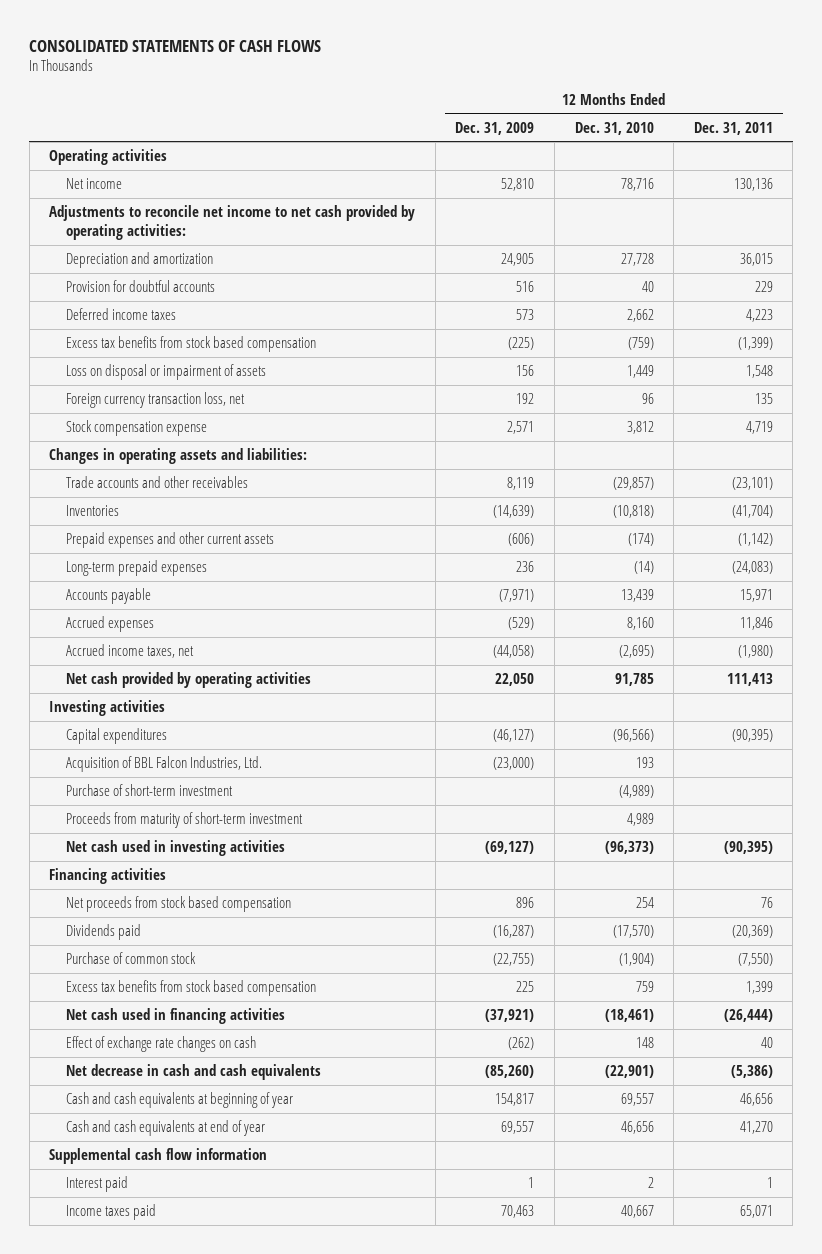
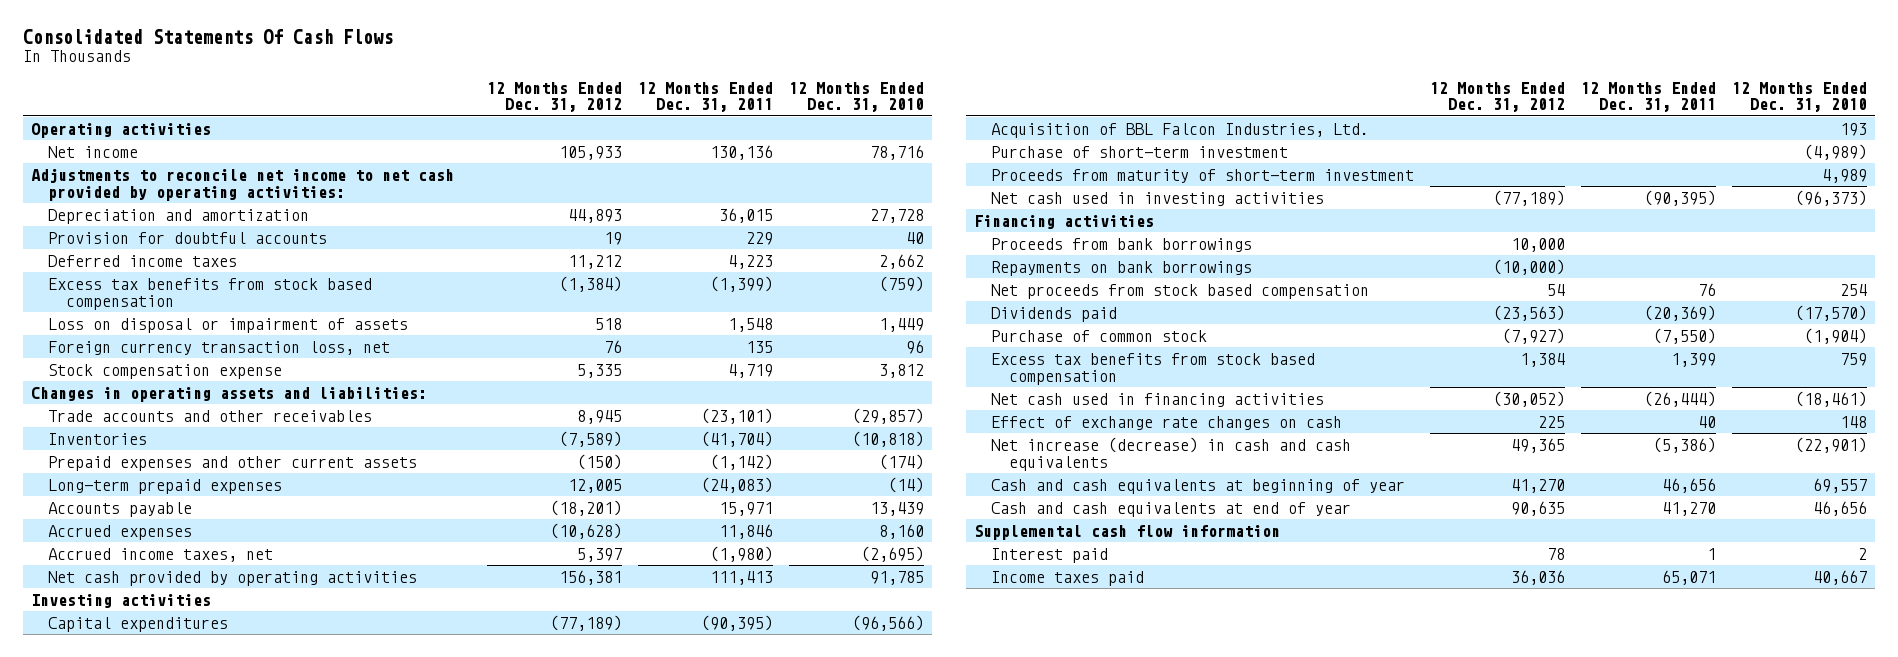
[29,39,322,52] CONSOLIDATED STATEMENTS OF CASH FLOWS -> [22,28,393,44] Consolidated Statements Of Cash Flows
[455,121,535,135] Dec. 31, 2009 -> none
none -> [487,81,623,113] 12 Months Ended Dec. 31, 2012
none -> [991,237,1253,252] Proceeds from bank borrowings
none -> [991,260,1253,276] Repayments on bank borrowings
[65,1064,321,1081] Net decrease in cash and cash equivalents -> [991,436,1352,471] Net increase (decrease) in cash and cash equivalents

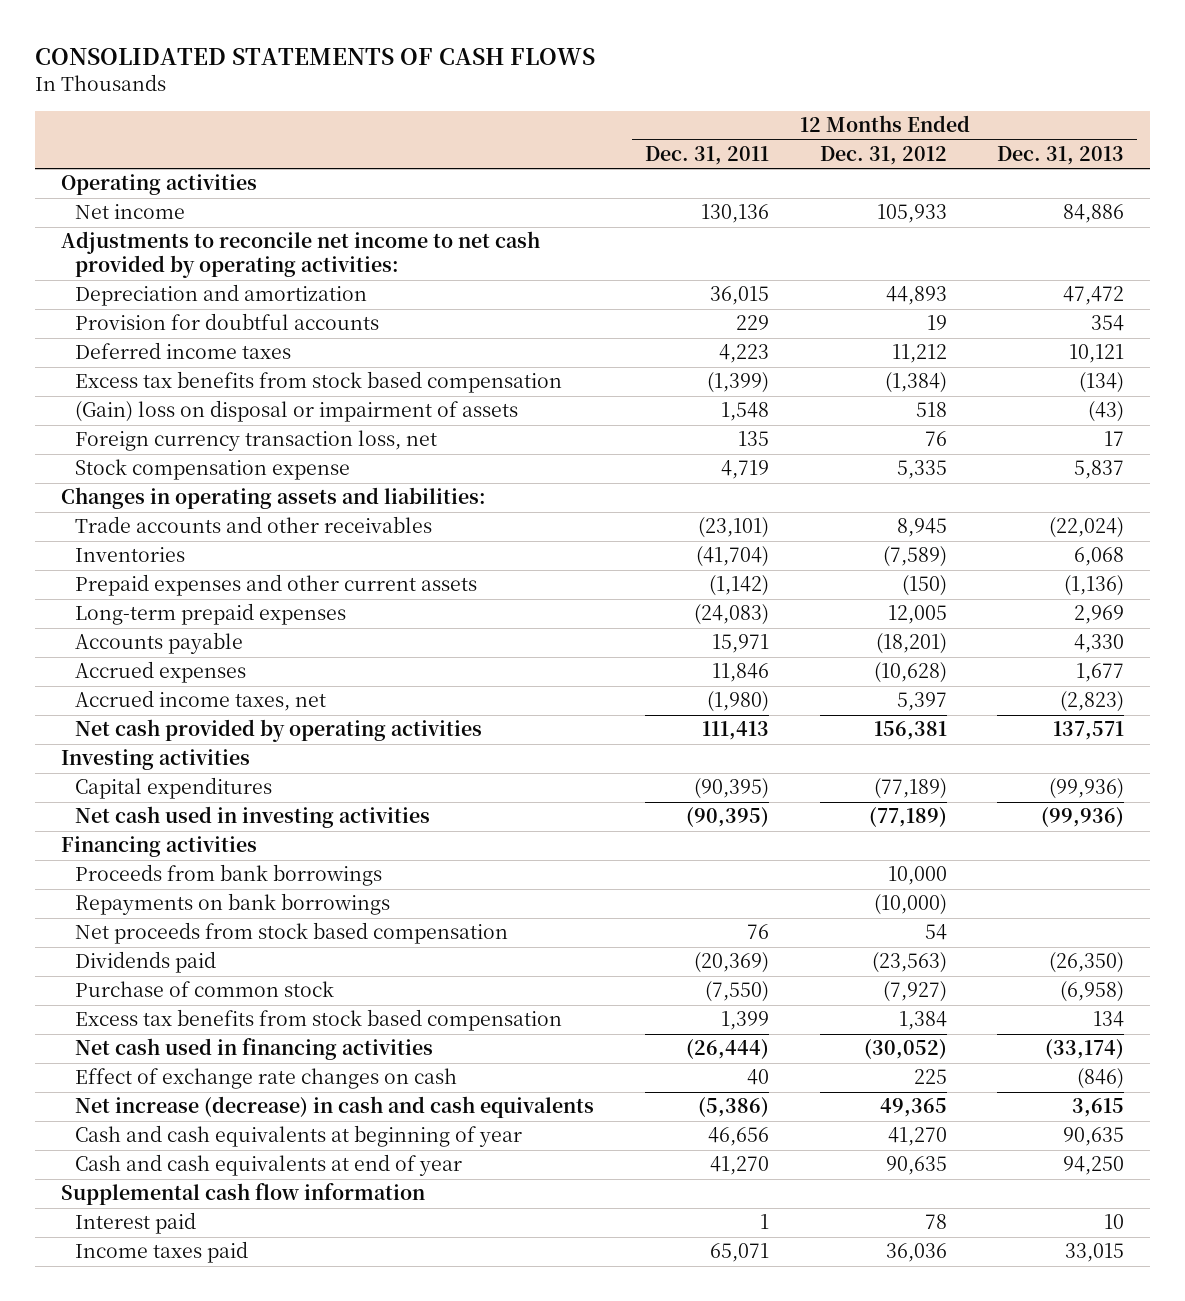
[22,28,393,44] Consolidated Statements Of Cash Flows -> [35,48,596,66] CONSOLIDATED STATEMENTS OF CASH FLOWS
[788,81,924,113] 12 Months Ended Dec. 31, 2010 -> none
none -> [997,145,1125,165] Dec. 31, 2013
[48,317,409,333] Loss on disposal or impairment of assets -> [75,400,519,423] (Gain) loss on disposal or impairment of assets
[991,122,1370,138] Acquisition of BBL Falcon Industries, Ltd. -> none
[991,145,1289,158] Purchase of short-term investment -> none
[991,168,1415,183] Proceeds from maturity of short-term investment -> none

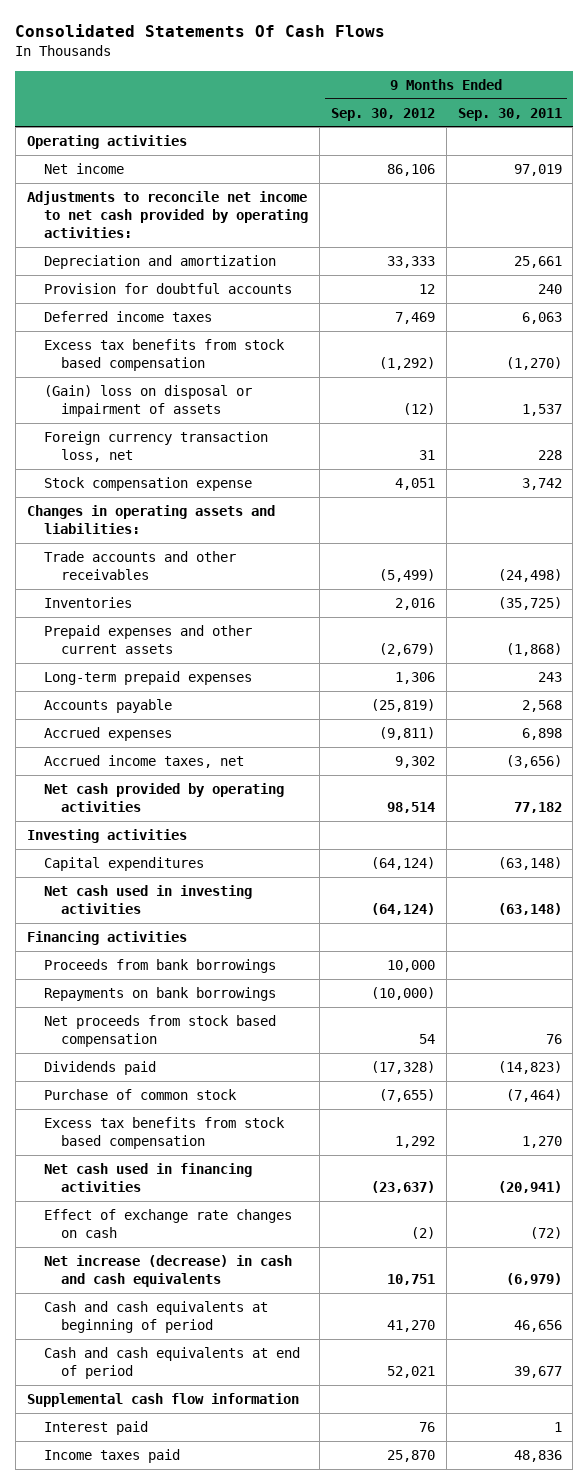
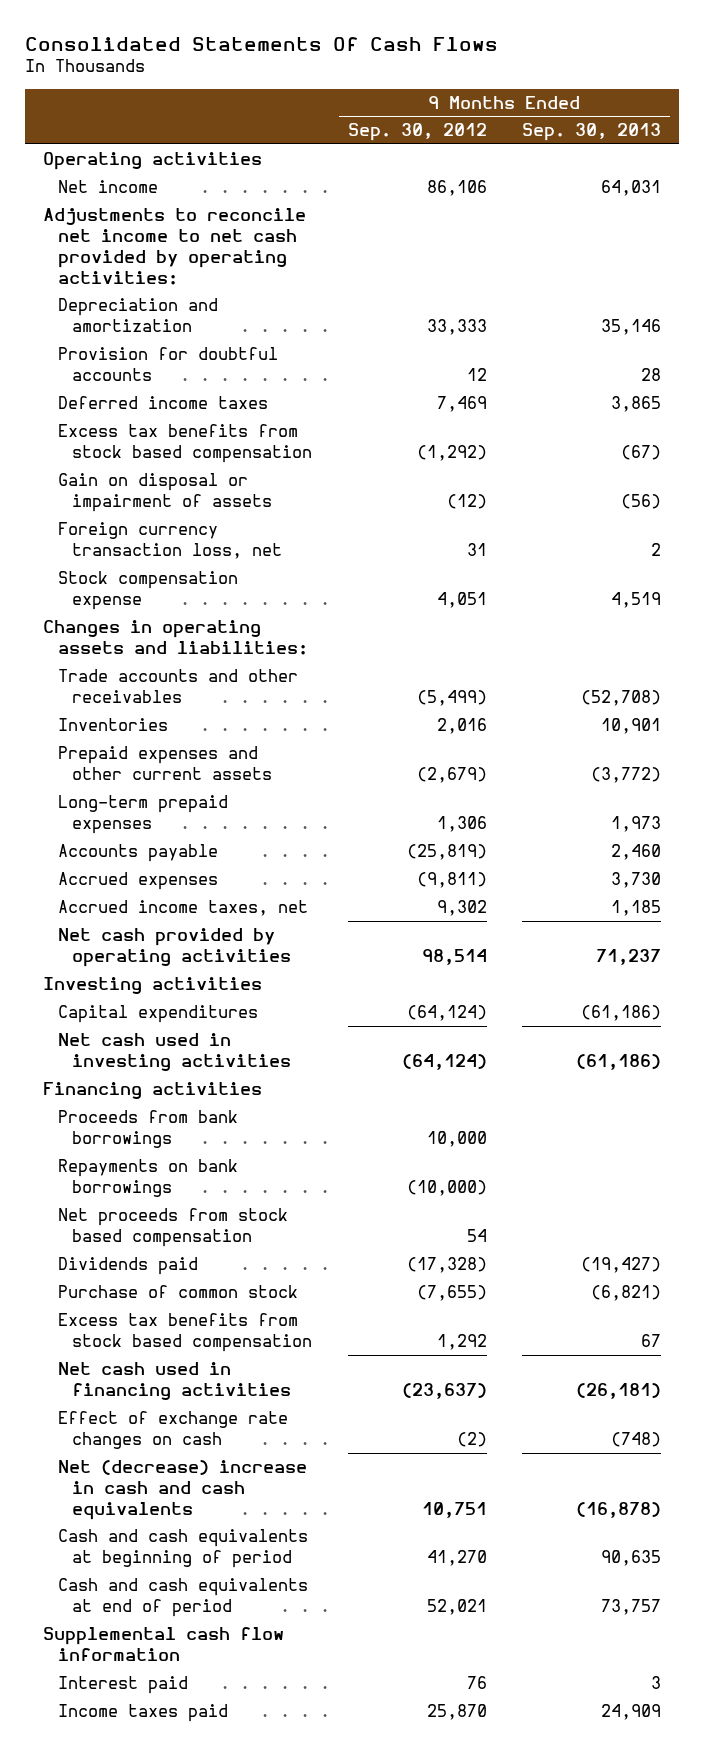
[457,107,562,121] Sep. 30, 2011 -> none
none -> [521,123,661,142] Sep. 30, 2013
[43,385,252,418] (Gain) loss on disposal or impairment of assets -> [57,472,273,512] Gain on disposal or impairment of assets
[43,1255,292,1288] Net increase (decrease) in cash and cash equivalents -> [57,1459,307,1520] Net (decrease) increase in cash and cash equivalents

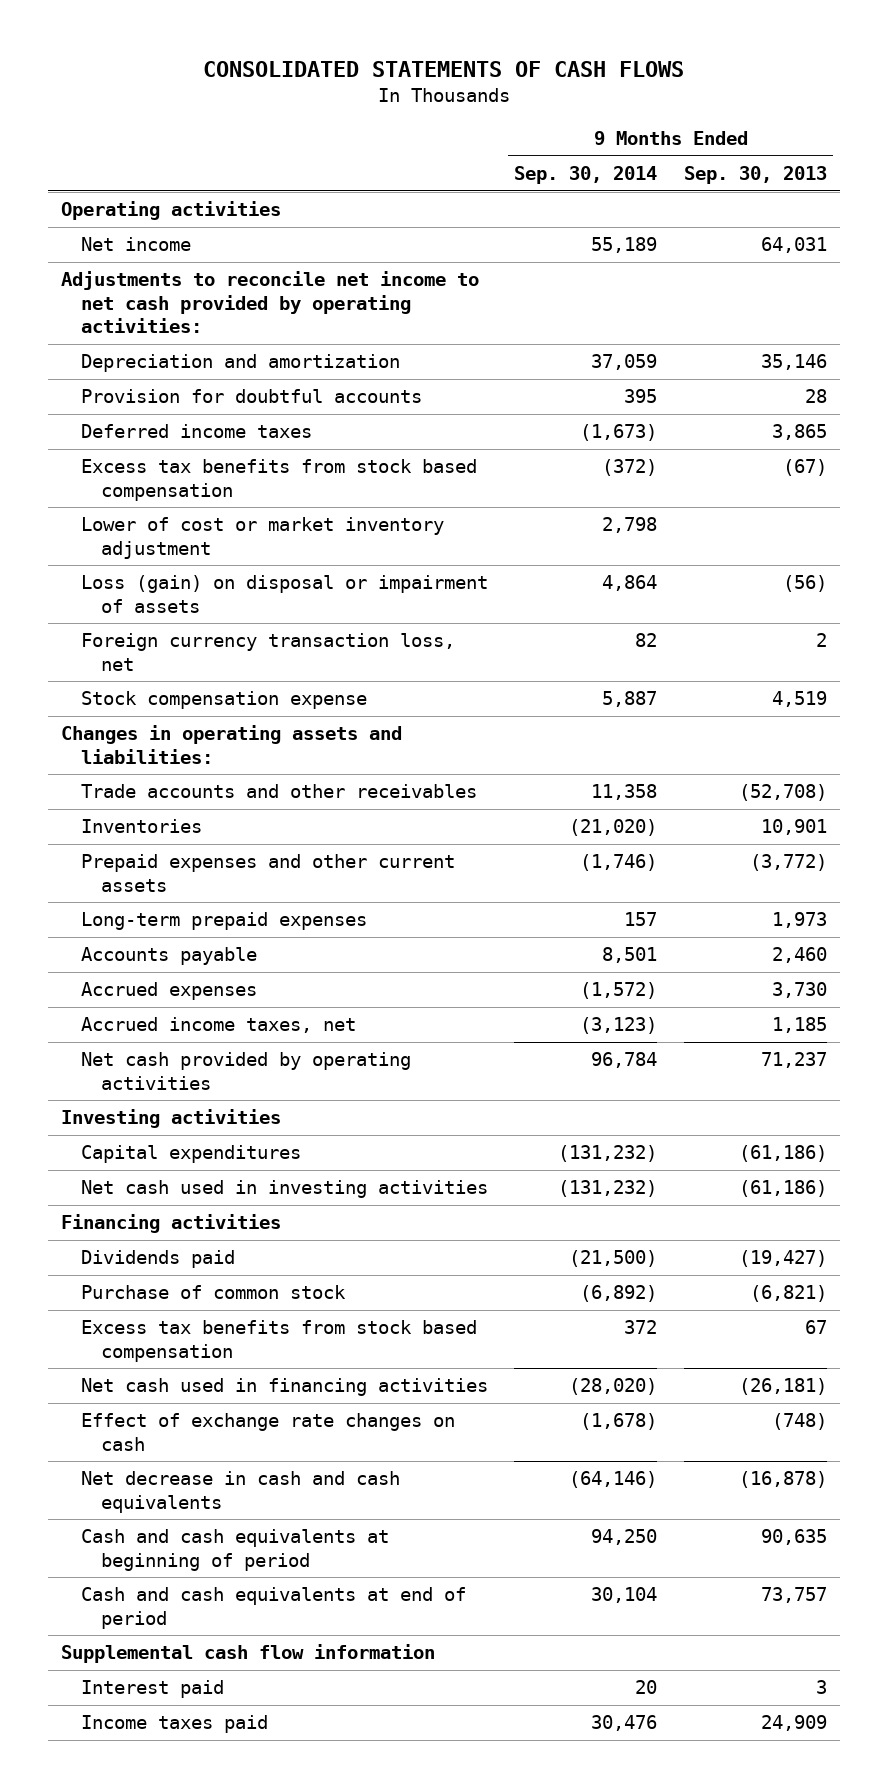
[25,36,499,51] Consolidated Statements Of Cash Flows -> [202,60,684,77] CONSOLIDATED STATEMENTS OF CASH FLOWS
[347,123,487,142] Sep. 30, 2012 -> none
none -> [514,166,658,185] Sep. 30, 2014
none -> [81,517,445,559] Lower of cost or market inventory adjustment
[57,472,273,512] Gain on disposal or impairment of assets -> [81,575,489,613] Loss (gain) on disposal or impairment of assets
[57,1109,238,1148] Proceeds from bank borrowings -> none
[57,1158,238,1197] Repayments on bank borrowings -> none
[57,1207,288,1247] Net proceeds from stock based compensation -> none
[57,1459,307,1520] Net (decrease) increase in cash and cash equivalents -> [81,1471,401,1513] Net decrease in cash and cash equivalents

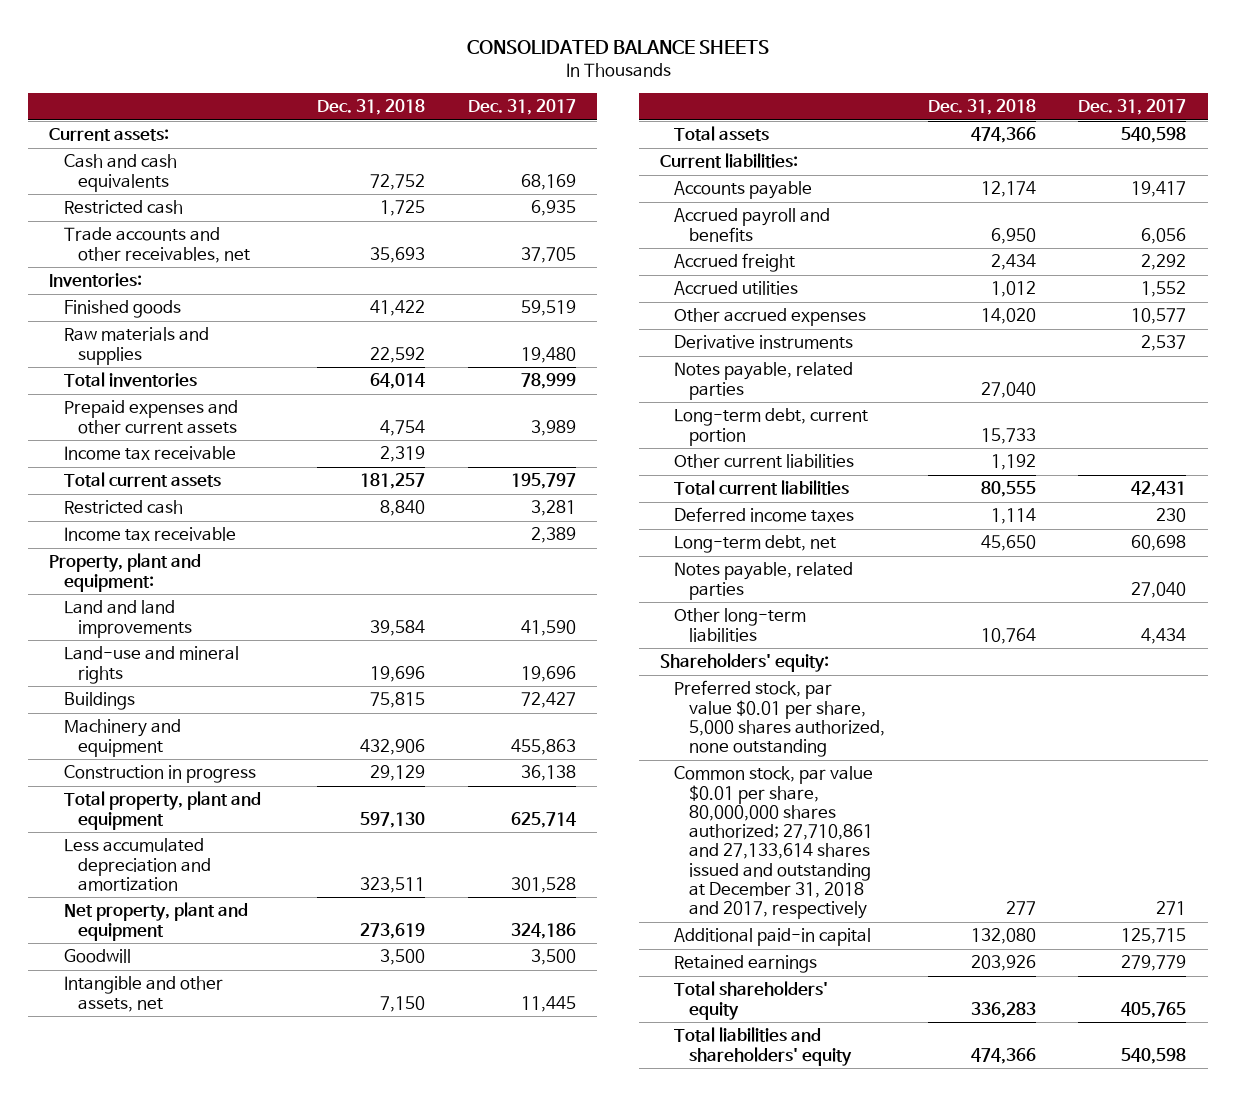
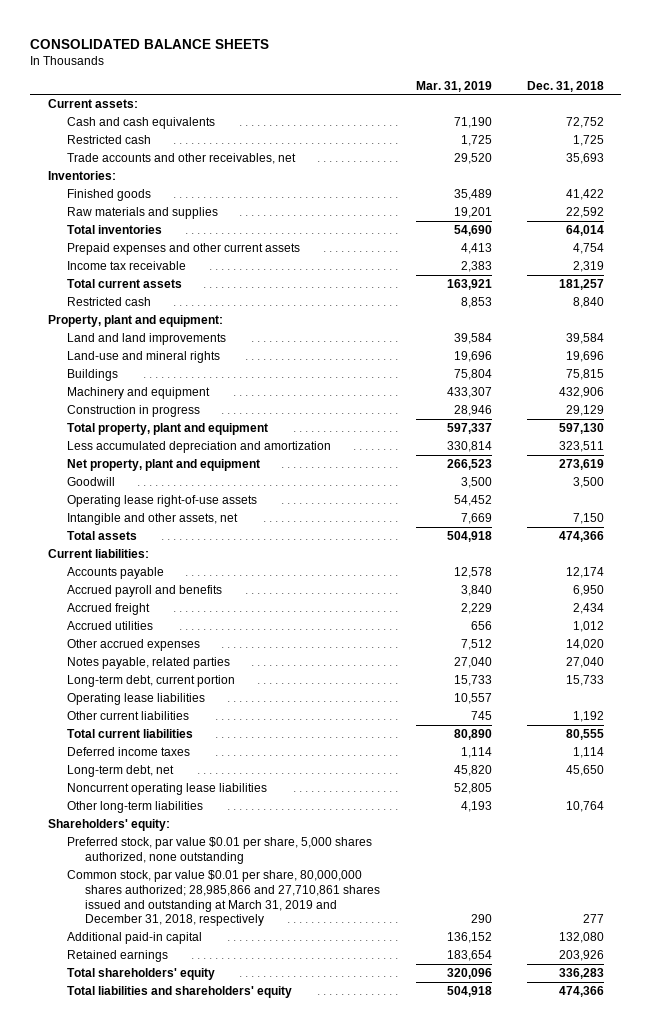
[467,99,576,116] Dec. 31, 2017 -> none
none -> [415,80,492,92] Mar. 31, 2019
[63,527,236,542] Income tax receivable -> none
none -> [66,494,257,507] Operating lease right-of-use assets
[674,335,854,350] Derivative instruments -> none
none -> [66,692,205,705] Operating lease liabilities
[674,562,854,600] Notes payable, related parties -> none
none -> [66,782,267,795] Noncurrent operating lease liabilities
[674,766,874,920] Common stock, par value $0.01 per share, 80,000,000 shares authorized; 27,710,861 and 27,133,614 shares issued and outstanding at December 31, 2018 and 2017, respectively -> [66,869,381,927] Common stock, par value $0.01 per share, 80,000,000 shares authorized; 28,985,866 and 27,710,861 shares issued and outstanding at March 31, 2019 and December 31, 2018, respectively

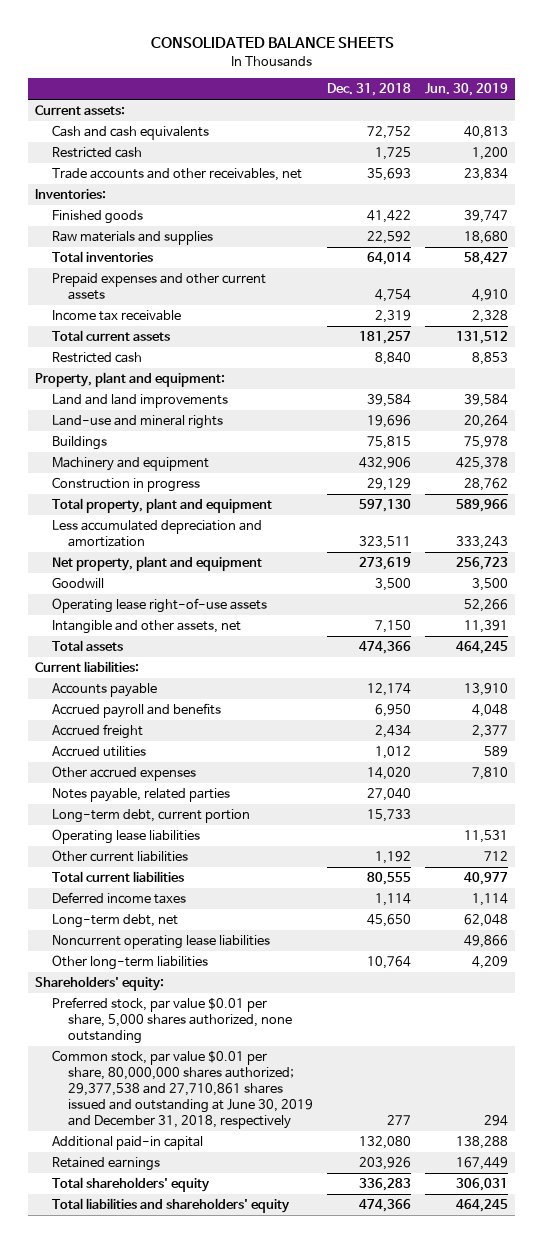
[415,80,492,92] Mar. 31, 2019 -> none
none -> [425,83,509,97] Jun. 30, 2019
[66,869,381,927] Common stock, par value $0.01 per share, 80,000,000 shares authorized; 28,985,866 and 27,710,861 shares issued and outstanding at March 31, 2019 and December 31, 2018, respectively -> [51,1050,314,1129] Common stock, par value $0.01 per share, 80,000,000 shares authorized; 29,377,538 and 27,710,861 shares issued and outstanding at June 30, 2019 and December 31, 2018, respectively

